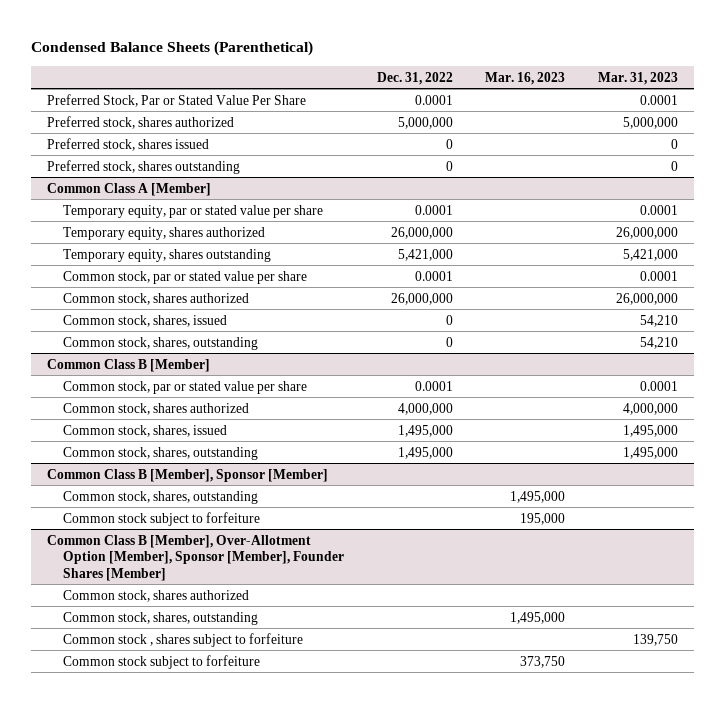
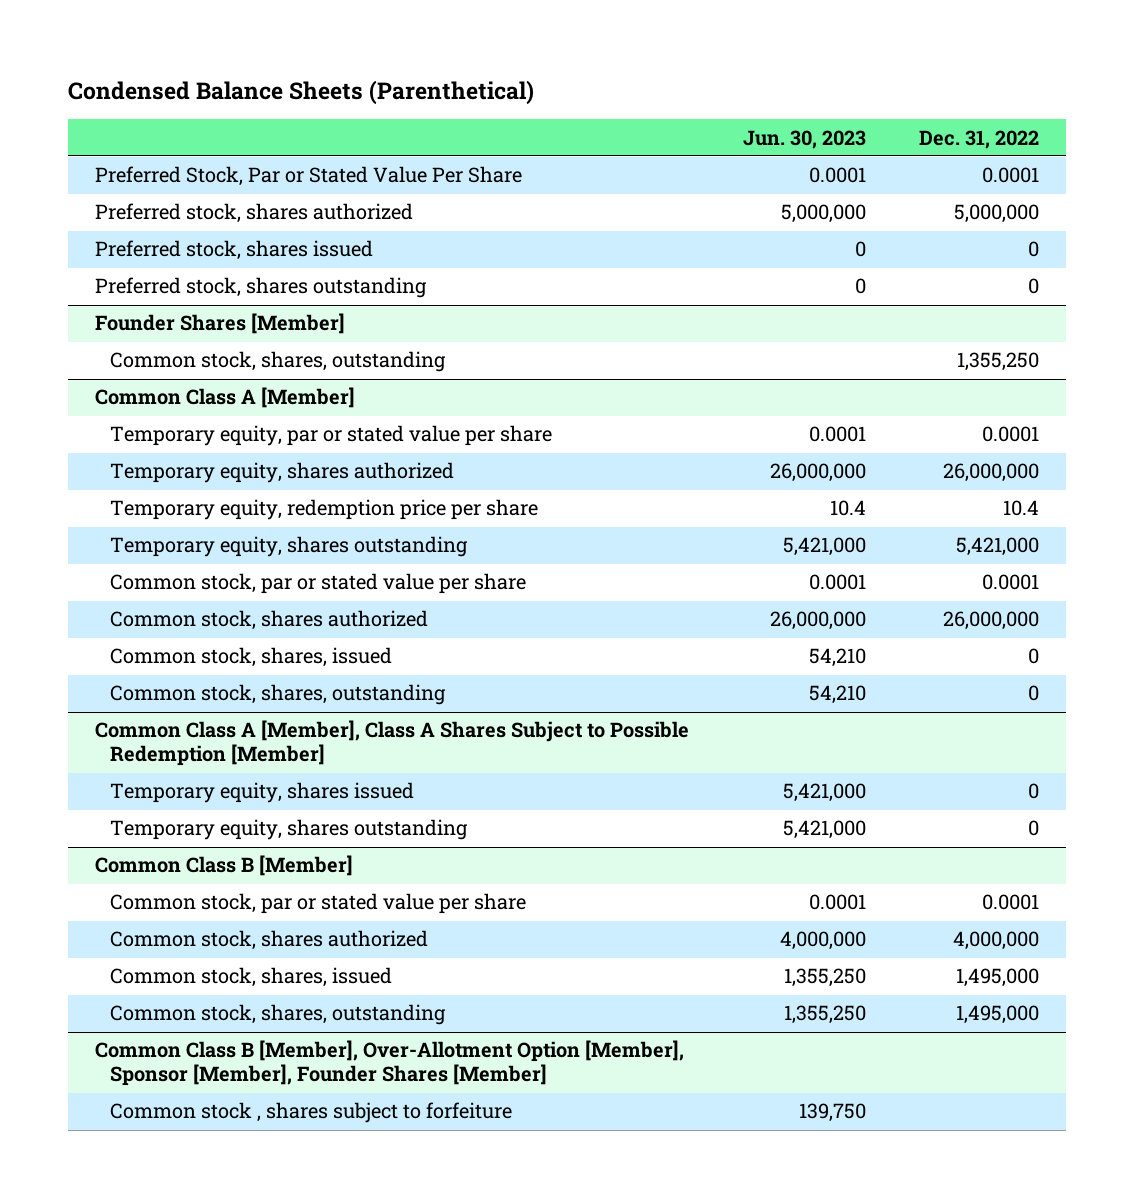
[485,71,566,85] Mar. 16, 2023 -> none
[598,71,679,85] Mar. 31, 2023 -> none
none -> [742,129,866,149] Jun. 30, 2023
none -> [95,313,346,335] Founder Shares [Member]
none -> [109,351,446,373] Common stock, shares, outstanding
none -> [109,499,538,521] Temporary equity, redemption price per share
none -> [95,720,690,767] Common Class A [Member], Class A Shares Subject to Possible Redemption [Member]
none -> [109,782,414,804] Temporary equity, shares issued
none -> [109,819,468,841] Temporary equity, shares outstanding
[47,468,329,482] Common Class B [Member], Sponsor [Member] -> none
[63,490,259,504] Common stock, shares, outstanding -> none
[63,511,261,526] Common stock subject to forfeiture -> none
[63,589,250,602] Common stock, shares authorized -> none
[63,611,259,625] Common stock, shares, outstanding -> none
[63,654,261,669] Common stock subject to forfeiture -> none

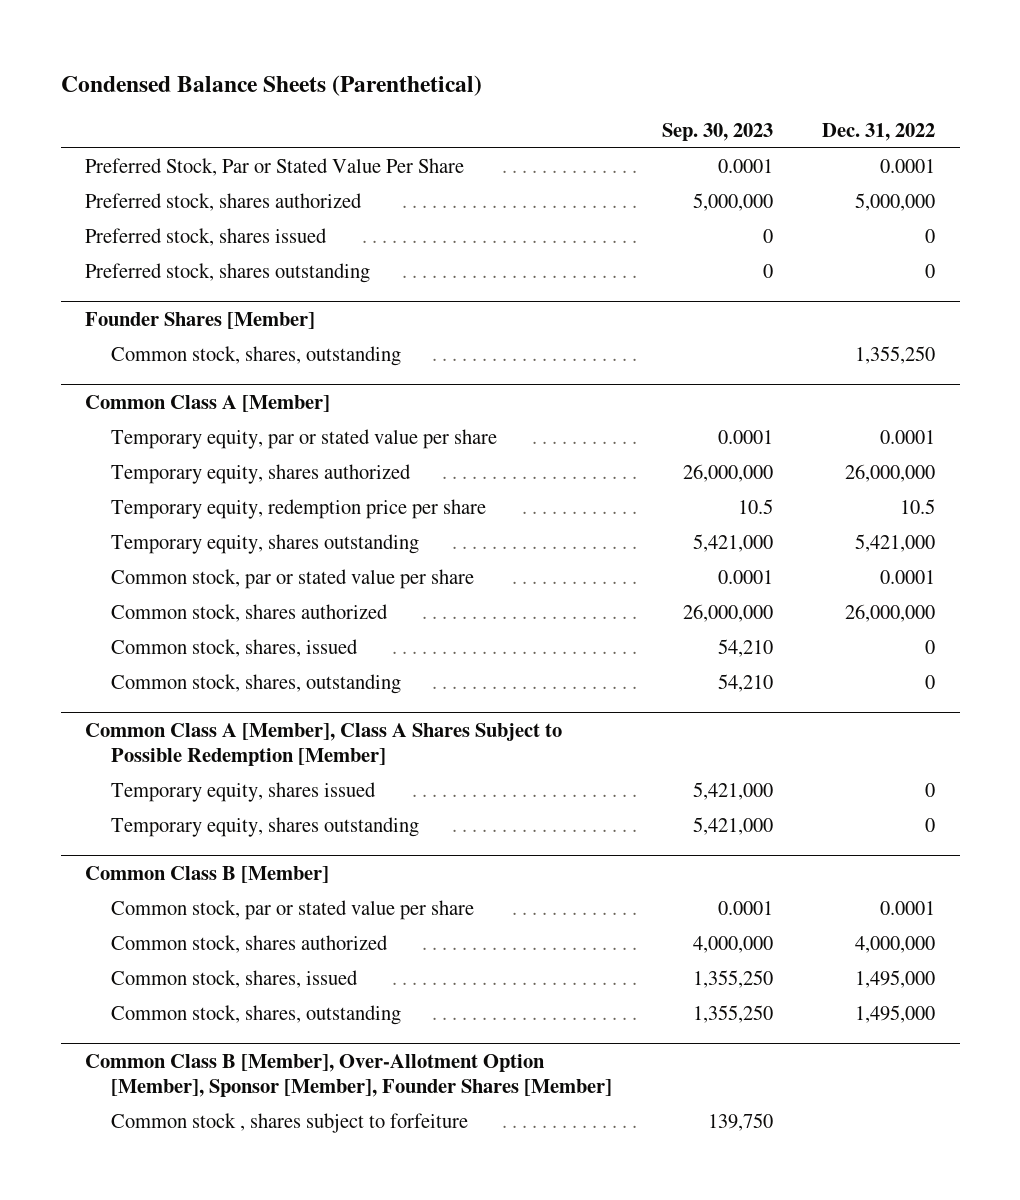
[742,129,866,149] Jun. 30, 2023 -> none
none -> [661,122,773,141] Sep. 30, 2023
[1003,500,1040,517] 10.4 -> [899,499,935,515] 10.5

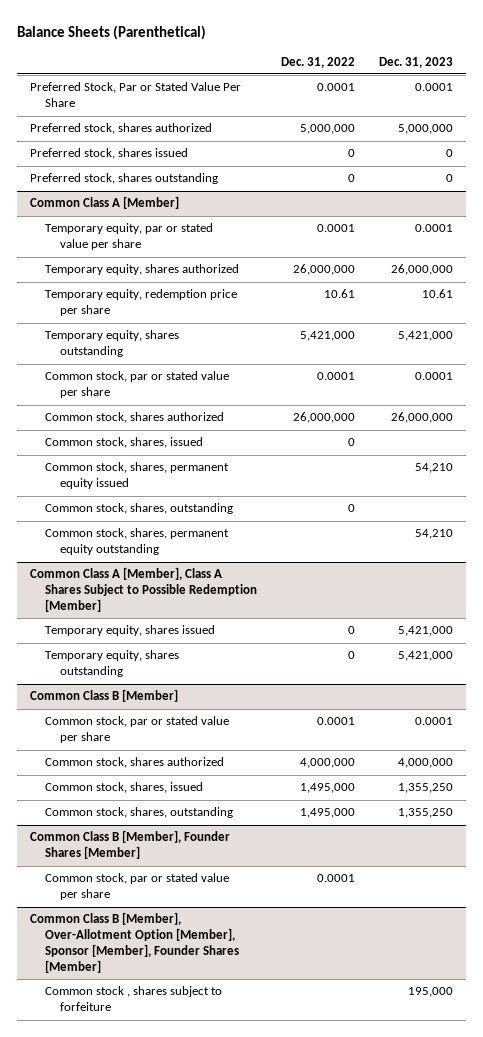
[60,75,482,97] Condensed Balance Sheets (Parenthetical) -> [17,24,207,40] Balance Sheets (Parenthetical)
[661,122,773,141] Sep. 30, 2023 -> none
none -> [379,56,454,68] Dec. 31, 2023
[85,311,316,329] Founder Shares [Member] -> none
[111,346,402,367] Common stock, shares, outstanding -> none
[899,499,935,515] 10.5 -> [324,289,356,299] 10.61
none -> [44,462,229,490] Common stock, shares, permanent equity issued
none -> [44,528,229,556] Common stock, shares, permanent equity outstanding
none -> [29,830,230,860] Common Class B [Member], Founder Shares [Member]
none -> [44,873,229,901] Common stock, par or stated value per share

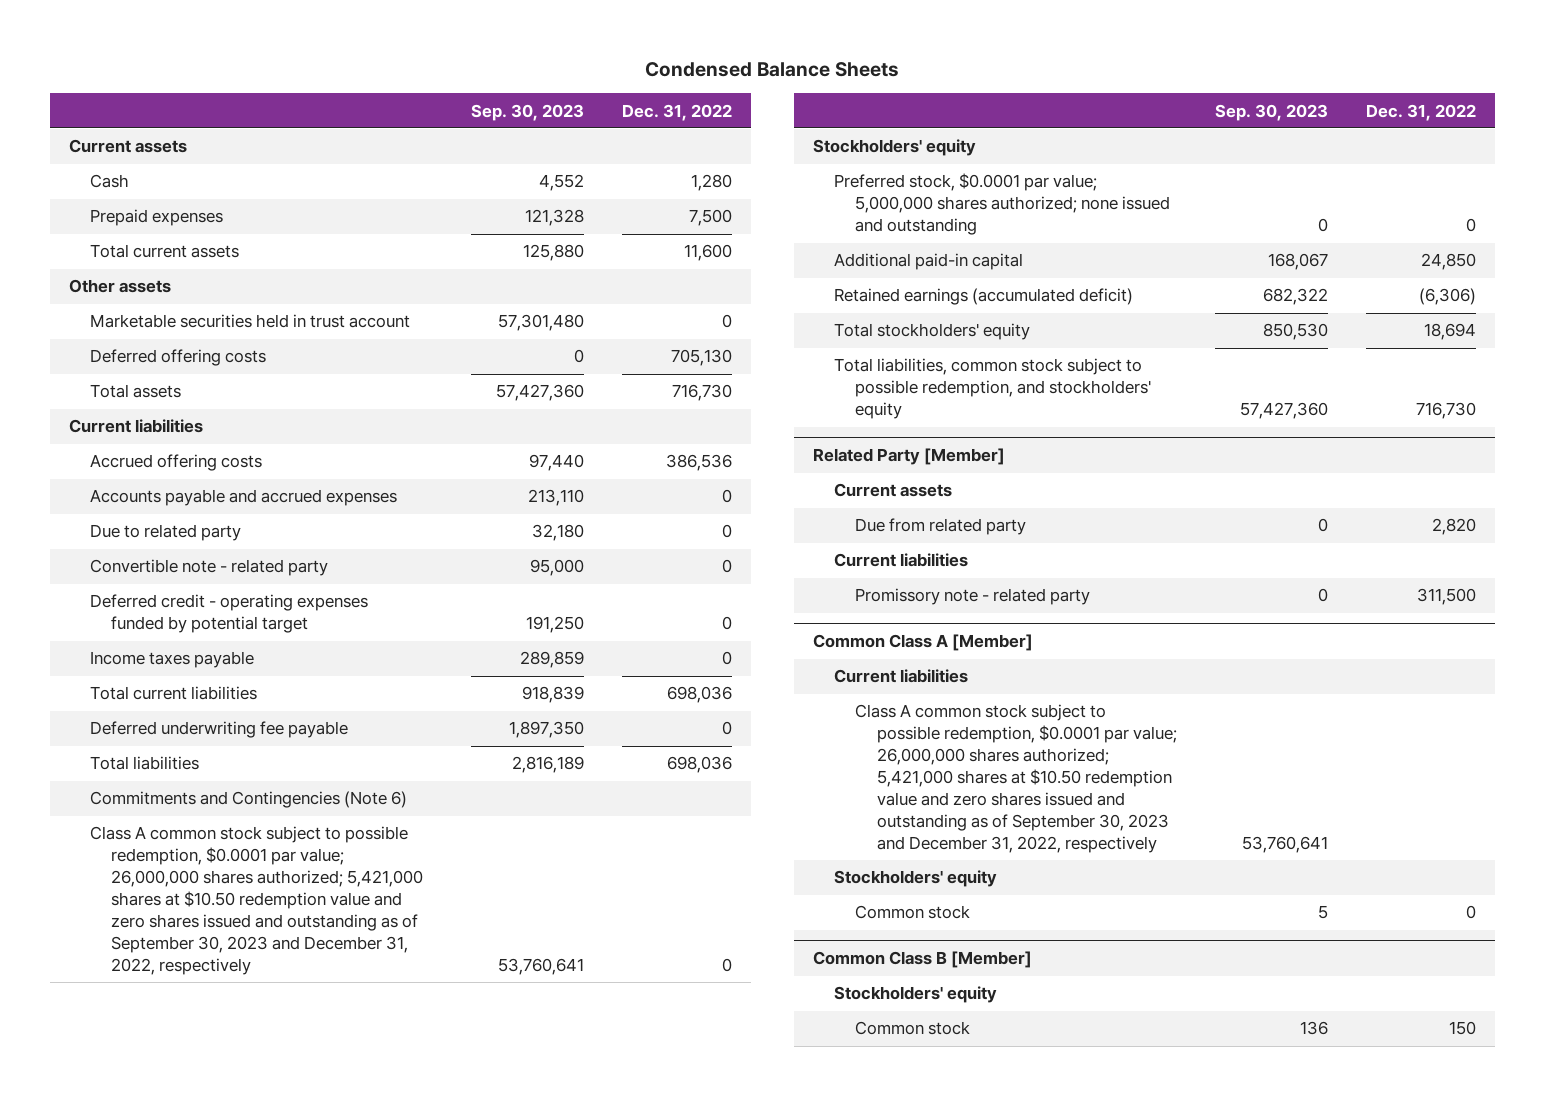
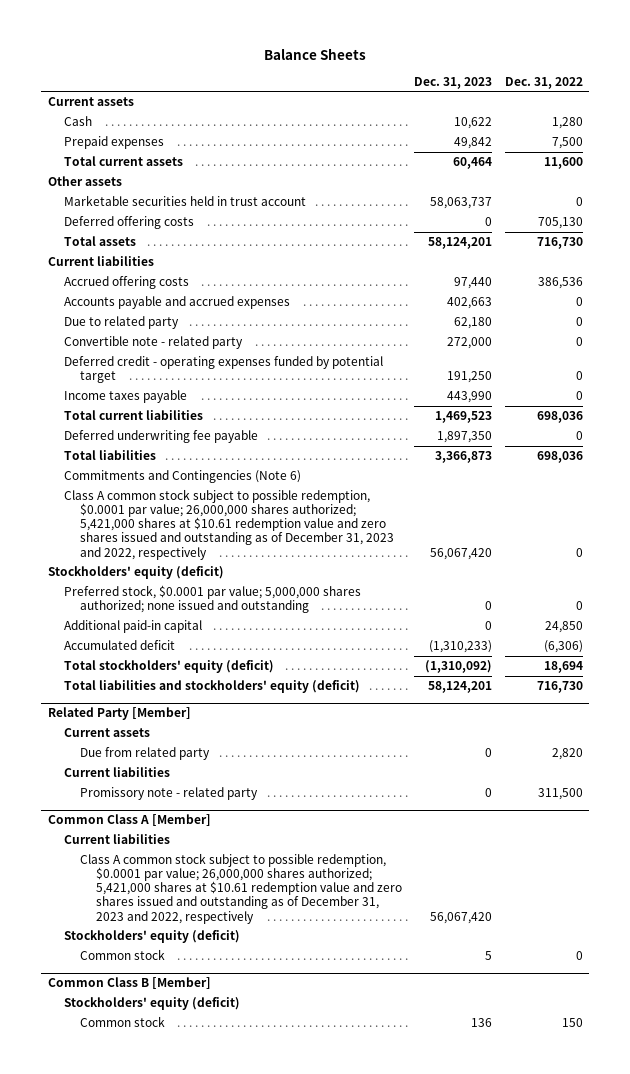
[645,62,900,78] Condensed Balance Sheets -> [264,47,367,60] Balance Sheets
[470,103,584,121] Sep. 30, 2023 -> none
none -> [414,76,493,89] Dec. 31, 2023
[89,826,424,976] Class A common stock subject to possible redemption, $0.0001 par value; 26,000,000 shares authorized; 5,421,000 shares at $10.50 redemption value and zero shares issued and outstanding as of September 30, 2023 and December 31, 2022, respectively -> [63,489,394,560] Class A common stock subject to possible redemption, $0.0001 par value; 26,000,000 shares authorized; 5,421,000 shares at $10.61 redemption value and zero shares issued and outstanding as of December 31, 2023 and 2022, respectively
[812,139,976,157] Stockholders' equity -> [47,566,224,580] Stockholders' equity (deficit)
[834,288,1134,306] Retained earnings (accumulated deficit) -> [63,640,175,651] Accumulated deficit
[834,323,1031,341] Total stockholders' equity -> [63,660,274,674] Total stockholders' equity (deficit)
[834,358,1152,420] Total liabilities, common stock subject to possible redemption, and stockholders' equity -> [63,680,360,694] Total liabilities and stockholders' equity (deficit)
[855,704,1177,854] Class A common stock subject to possible redemption, $0.0001 par value; 26,000,000 shares authorized; 5,421,000 shares at $10.50 redemption value and zero shares issued and outstanding as of September 30, 2023 and December 31, 2022, respectively -> [79,853,402,924] Class A common stock subject to possible redemption, $0.0001 par value; 26,000,000 shares authorized; 5,421,000 shares at $10.61 redemption value and zero shares issued and outstanding as of December 31, 2023 and 2022, respectively
[834,870,998,888] Stockholders' equity -> [63,930,240,944] Stockholders' equity (deficit)
[834,986,998,1004] Stockholders' equity -> [63,997,240,1011] Stockholders' equity (deficit)

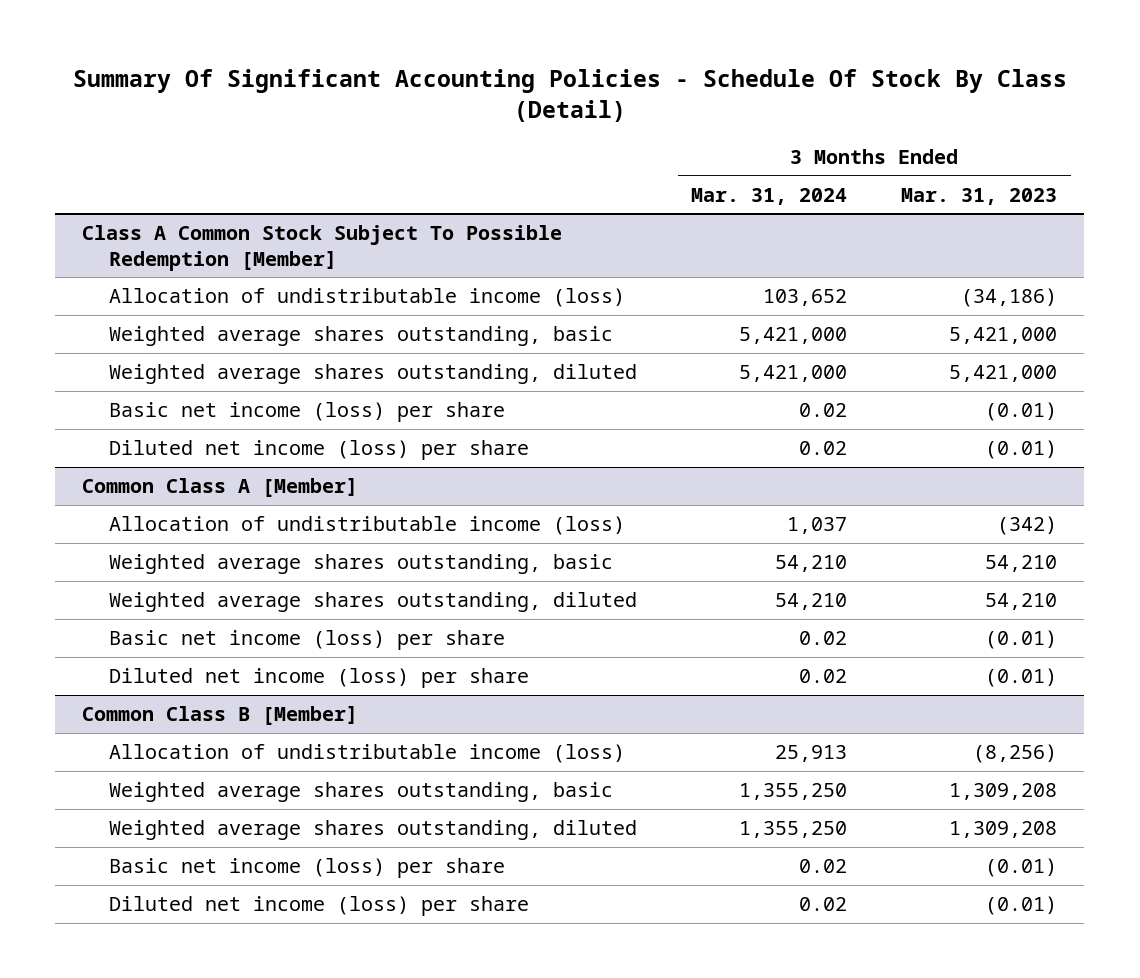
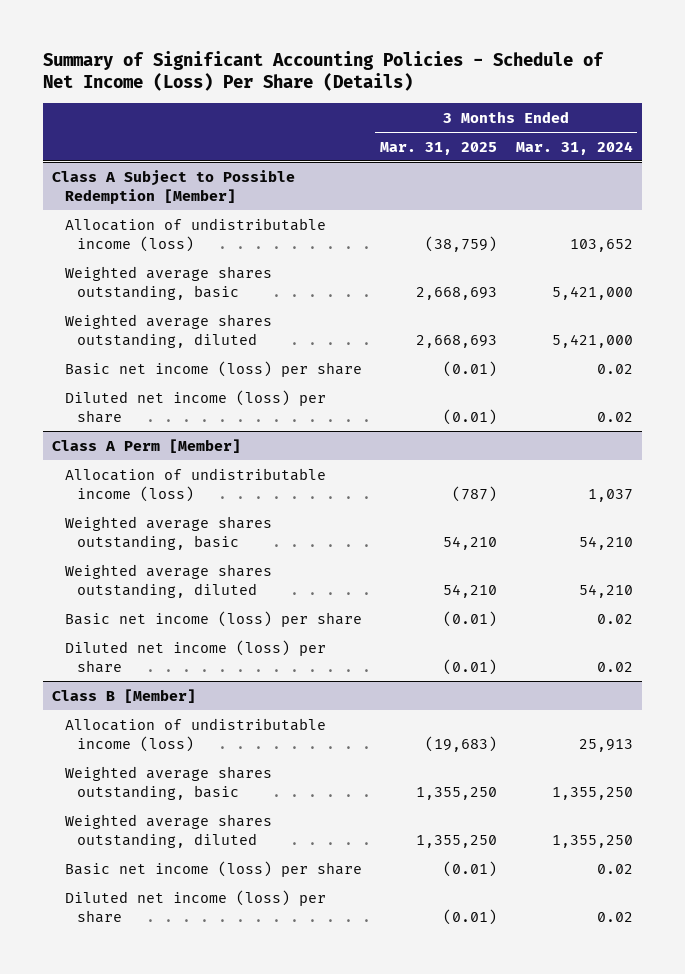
[72,68,1067,122] Summary Of Significant Accounting Policies - Schedule Of Stock By Class (Detail) -> [43,50,605,92] Summary of Significant Accounting Policies - Schedule of Net Income (Loss) Per Share (Details)
[901,187,1058,205] Mar. 31, 2023 -> none
none -> [380,141,498,155] Mar. 31, 2025
[82,225,563,271] Class A Common Stock Subject To Possible Redemption [Member] -> [52,169,296,204] Class A Subject to Possible Redemption [Member]
[82,478,359,498] Common Class A [Member] -> [52,438,242,453] Class A Perm [Member]
[82,706,359,726] Common Class B [Member] -> [52,688,197,703] Class B [Member]

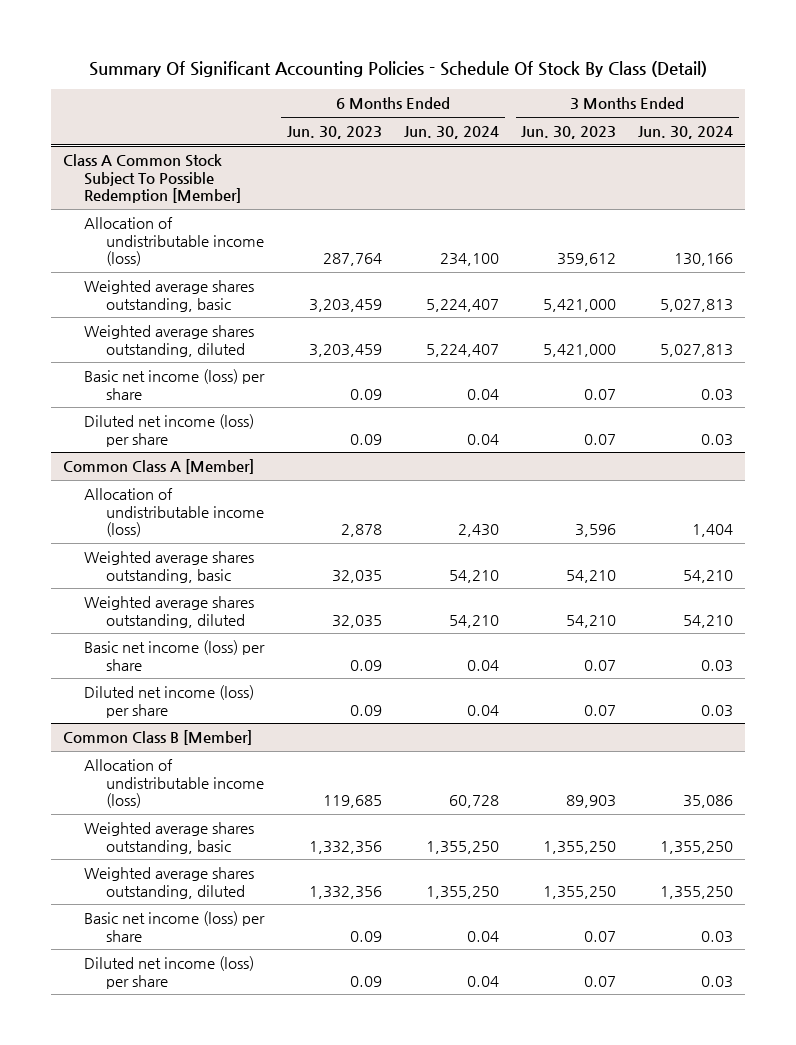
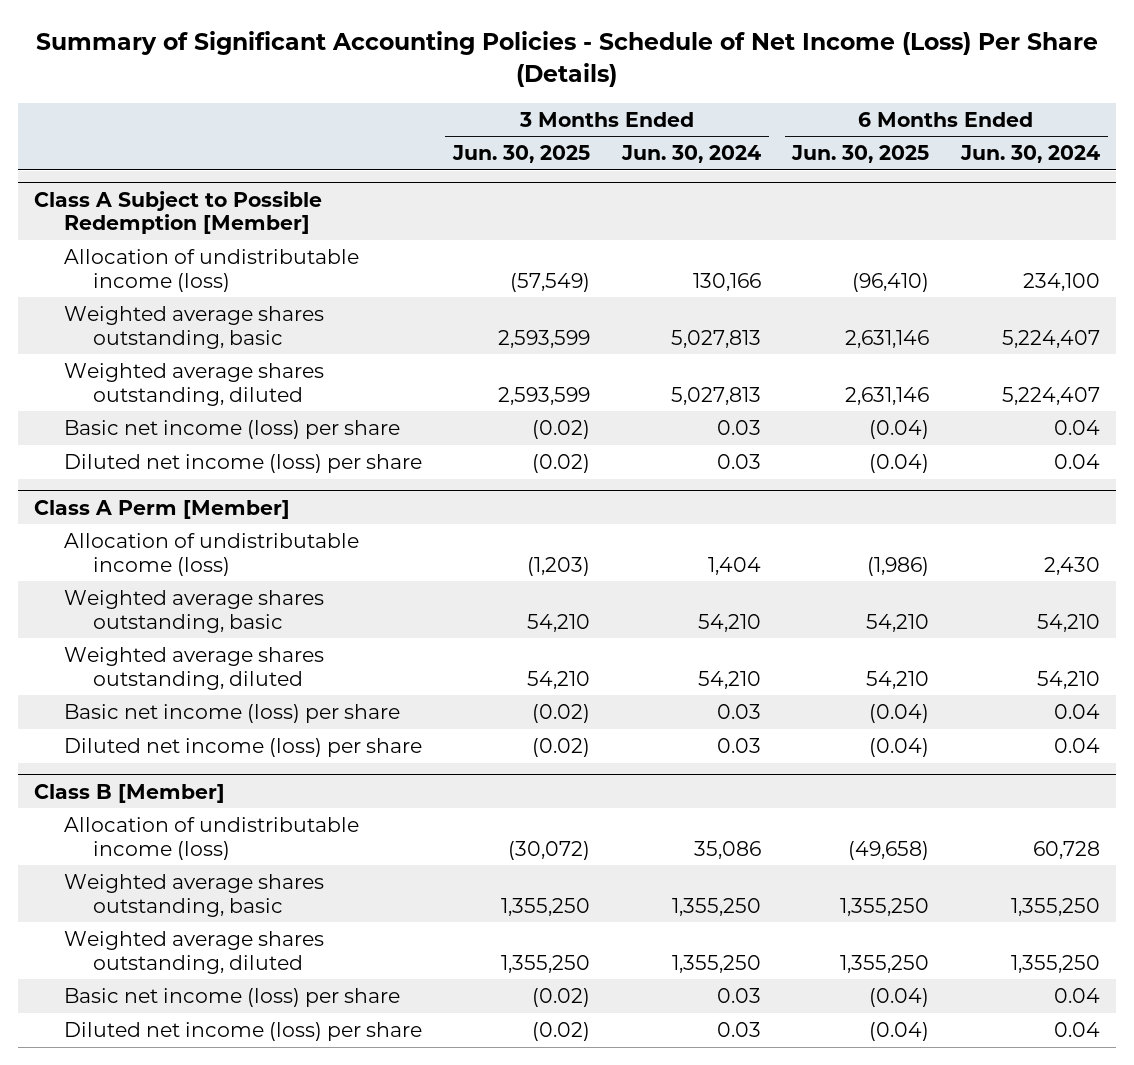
[89,61,708,78] Summary Of Significant Accounting Policies - Schedule Of Stock By Class (Detail) -> [36,31,1099,88] Summary of Significant Accounting Policies - Schedule of Net Income (Loss) Per Share (Details)
[286,126,382,140] Jun. 30, 2023 -> none
[521,126,617,140] Jun. 30, 2023 -> none
none -> [452,145,591,164] Jun. 30, 2025
none -> [791,145,930,164] Jun. 30, 2025
[62,154,242,204] Class A Common Stock Subject To Possible Redemption [Member] -> [34,190,323,235] Class A Subject to Possible Redemption [Member]
[62,459,254,475] Common Class A [Member] -> [34,499,291,519] Class A Perm [Member]
[62,730,252,746] Common Class B [Member] -> [34,783,226,803] Class B [Member]

